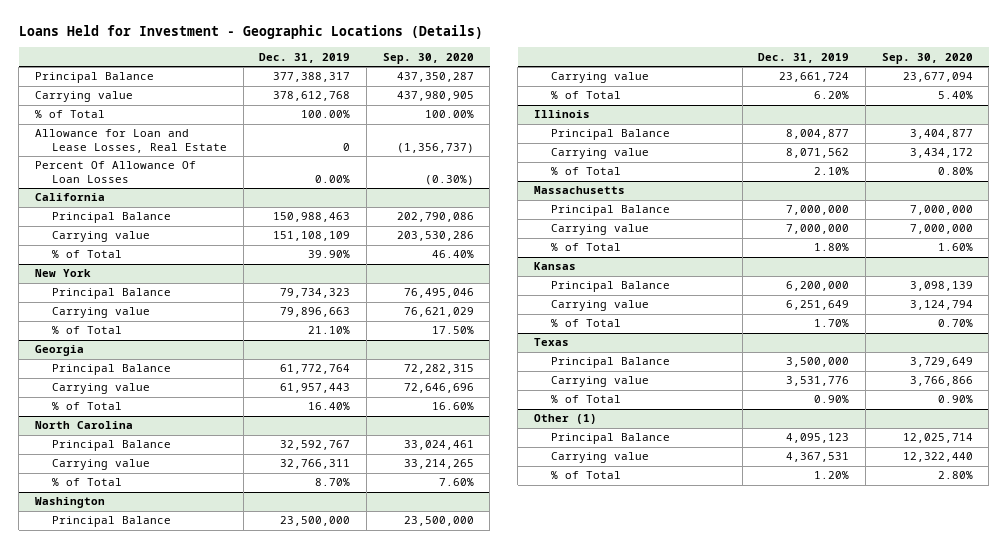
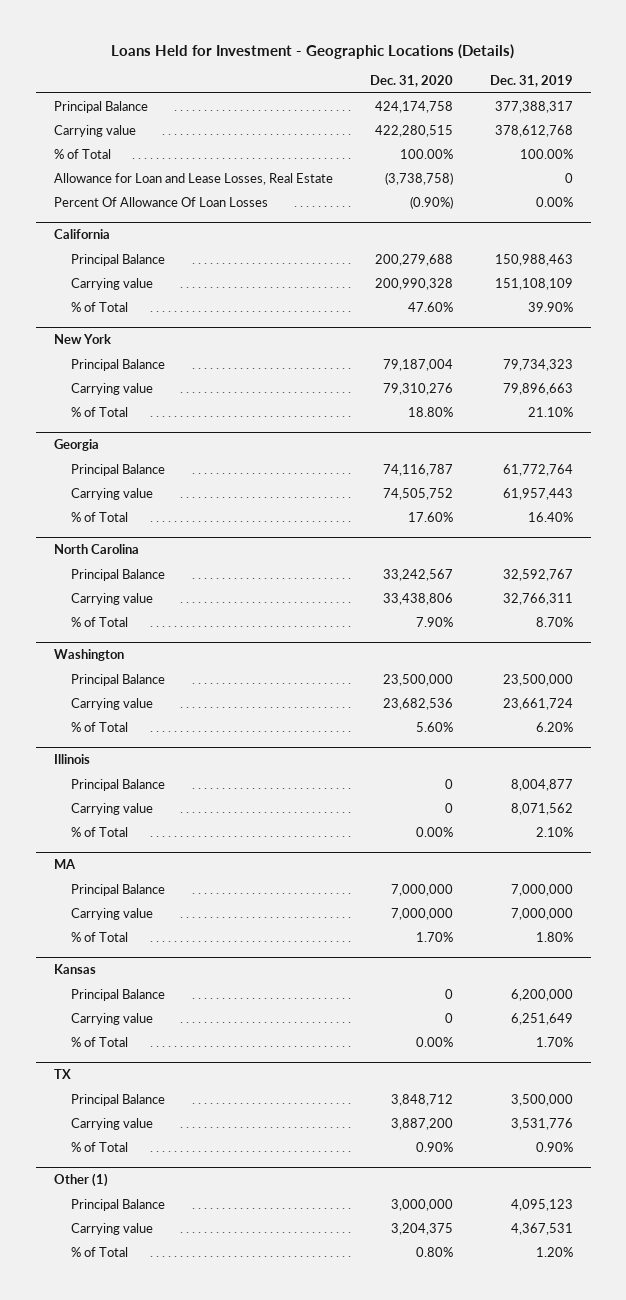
[382,52,474,64] Sep. 30, 2020 -> none
none -> [369,75,453,88] Dec. 31, 2020
[533,186,625,195] Massachusetts -> [53,859,76,870] MA
[533,338,569,347] Texas -> [53,1069,71,1080] TX

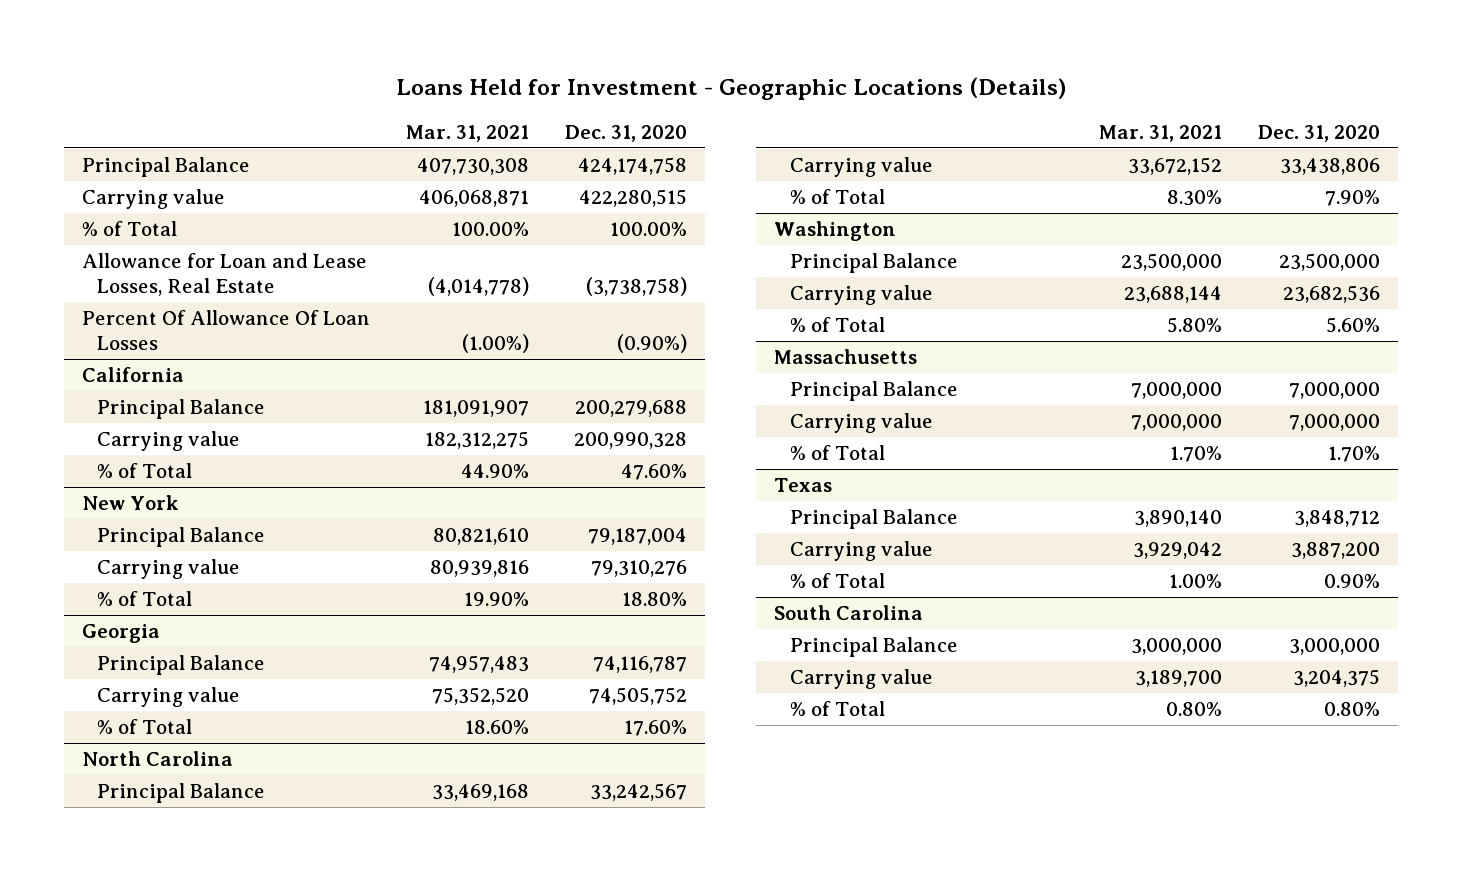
[489,75,573,88] Dec. 31, 2019 -> none
none -> [405,124,529,142] Mar. 31, 2021
[53,754,90,765] Illinois -> none
[71,778,166,791] Principal Balance -> none
[71,802,154,815] Carrying value -> none
[71,826,129,837] % of Total -> none
[53,859,76,870] MA -> [774,349,918,365] Massachusetts
[53,964,96,975] Kansas -> none
[71,988,166,1001] Principal Balance -> none
[71,1012,154,1025] Carrying value -> none
[71,1036,129,1047] % of Total -> none
[53,1069,71,1080] TX -> [774,478,833,493] Texas
[53,1173,108,1188] Other (1) -> none
none -> [774,605,924,621] South Carolina

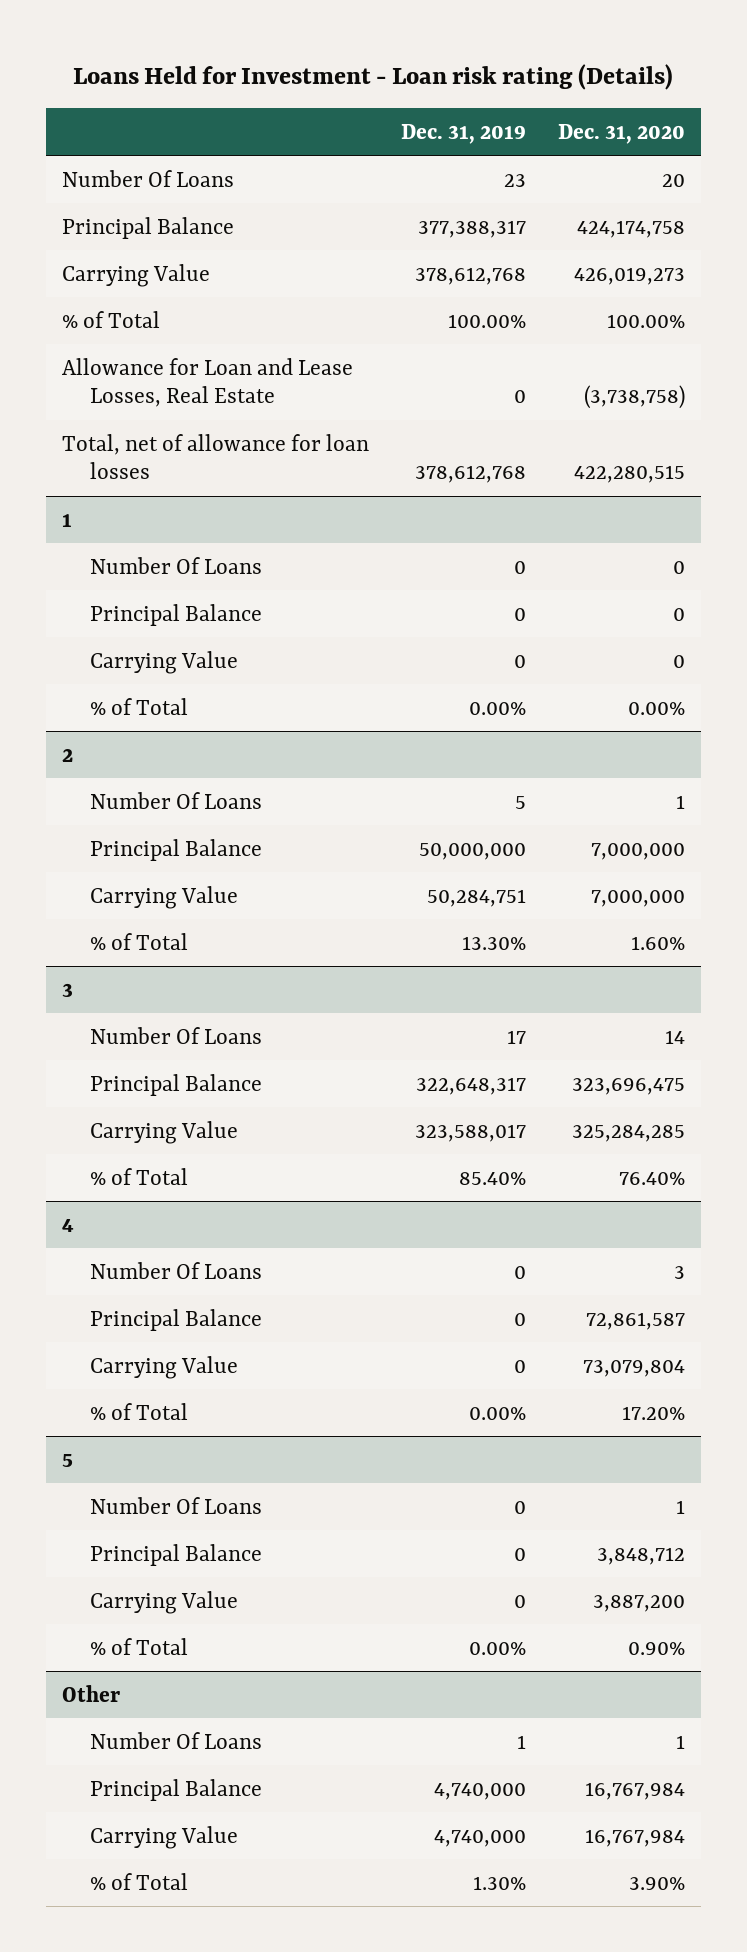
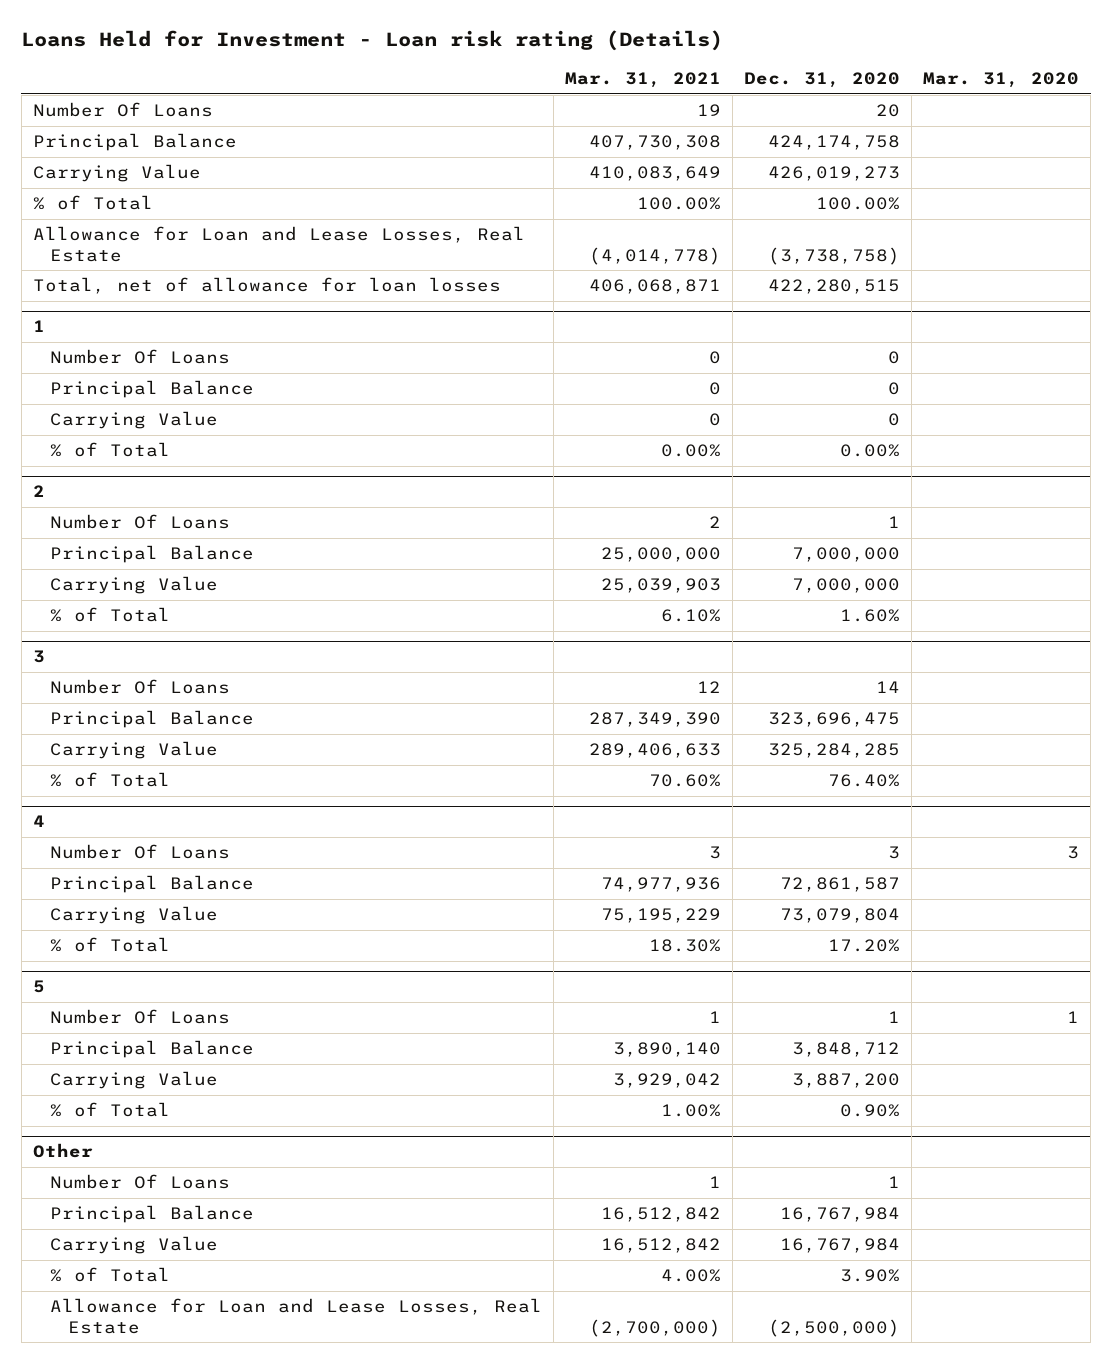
[400,123,526,144] Dec. 31, 2019 -> none
none -> [565,72,722,89] Mar. 31, 2021
none -> [923,72,1080,89] Mar. 31, 2020
none -> [50,1298,543,1334] Allowance for Loan and Lease Losses, Real Estate

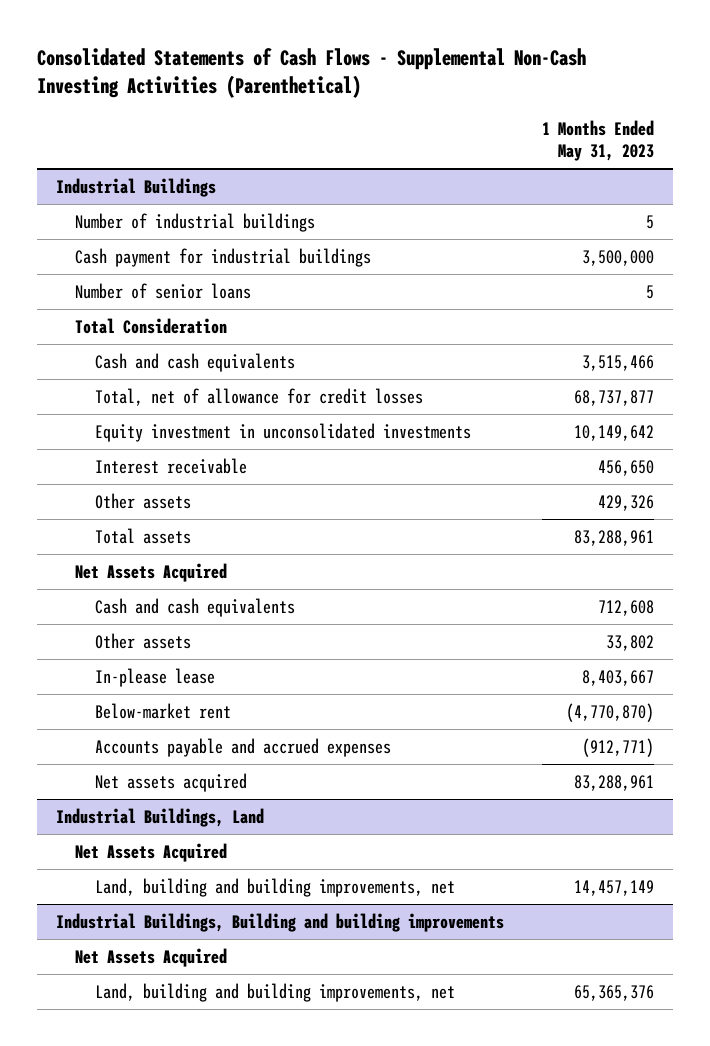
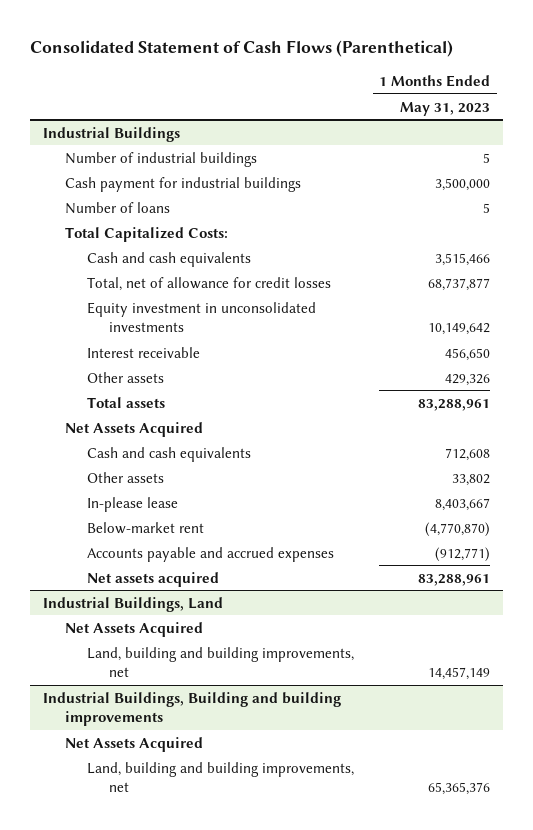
[37,48,587,99] Consolidated Statements of Cash Flows - Supplemental Non-Cash Investing Activities (Parenthetical) -> [29,40,453,58] Consolidated Statement of Cash Flows (Parenthetical)
[75,282,252,299] Number of senior loans -> [64,201,170,214] Number of loans
[75,317,228,334] Total Consideration -> [64,226,228,242] Total Capitalized Costs:

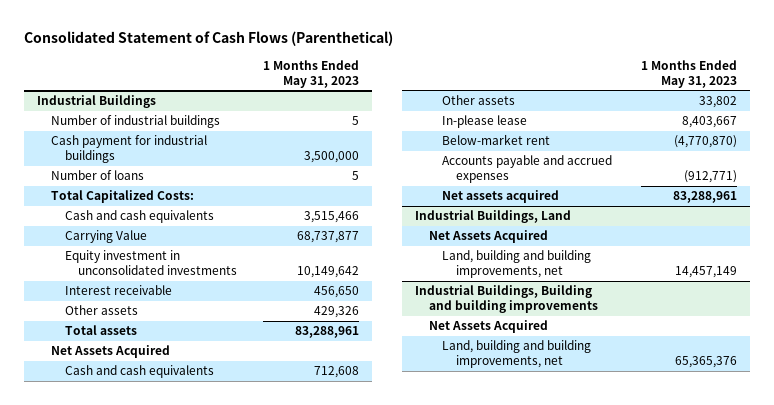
[86,276,331,291] Total, net of allowance for credit losses -> [64,230,147,244] Carrying Value

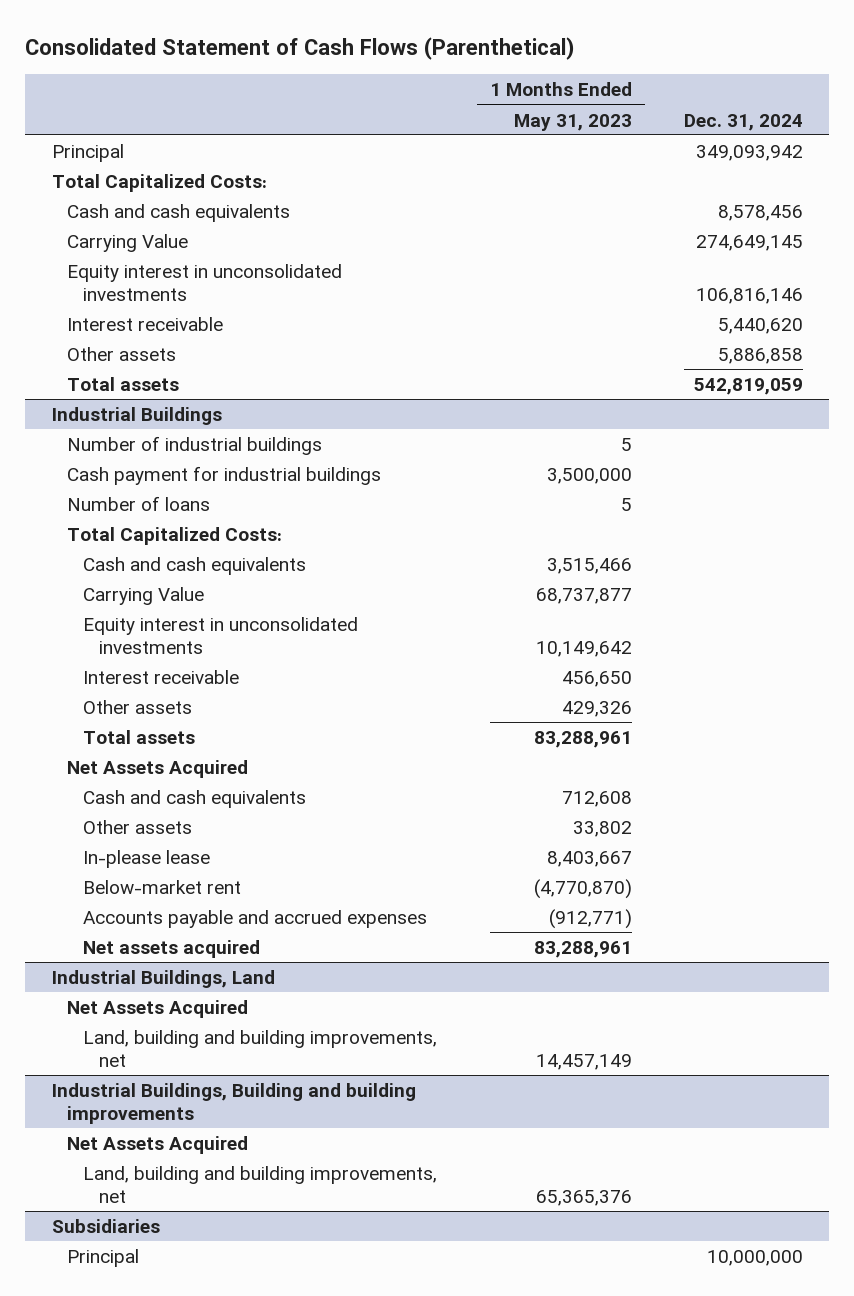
none -> [683,113,803,131] Dec. 31, 2024
none -> [51,143,124,162] Principal
none -> [51,173,267,192] Total Capitalized Costs:
none -> [67,203,291,222] Cash and cash equivalents
none -> [67,233,189,252] Carrying Value
none -> [67,263,343,301] Equity interest in unconsolidated investments
none -> [67,316,224,331] Interest receivable
none -> [67,346,177,361] Other assets
none -> [67,376,180,391] Total assets
[64,250,238,276] Equity investment in unconsolidated investments -> [83,616,359,654] Equity interest in unconsolidated investments
none -> [51,1218,160,1233] Subsidiaries
none -> [67,1248,140,1267] Principal

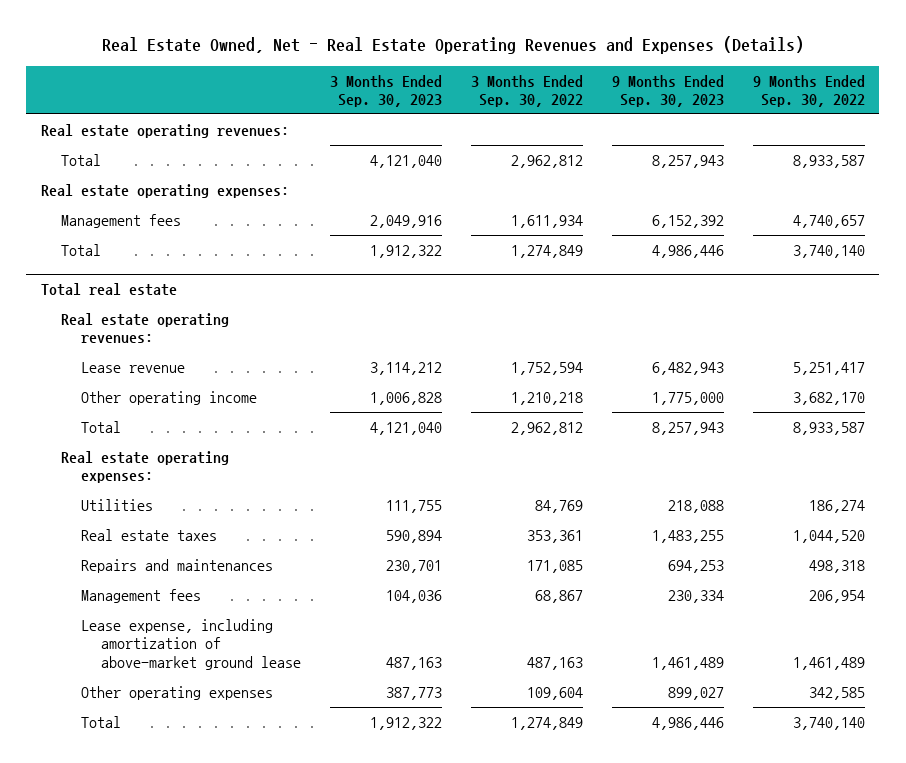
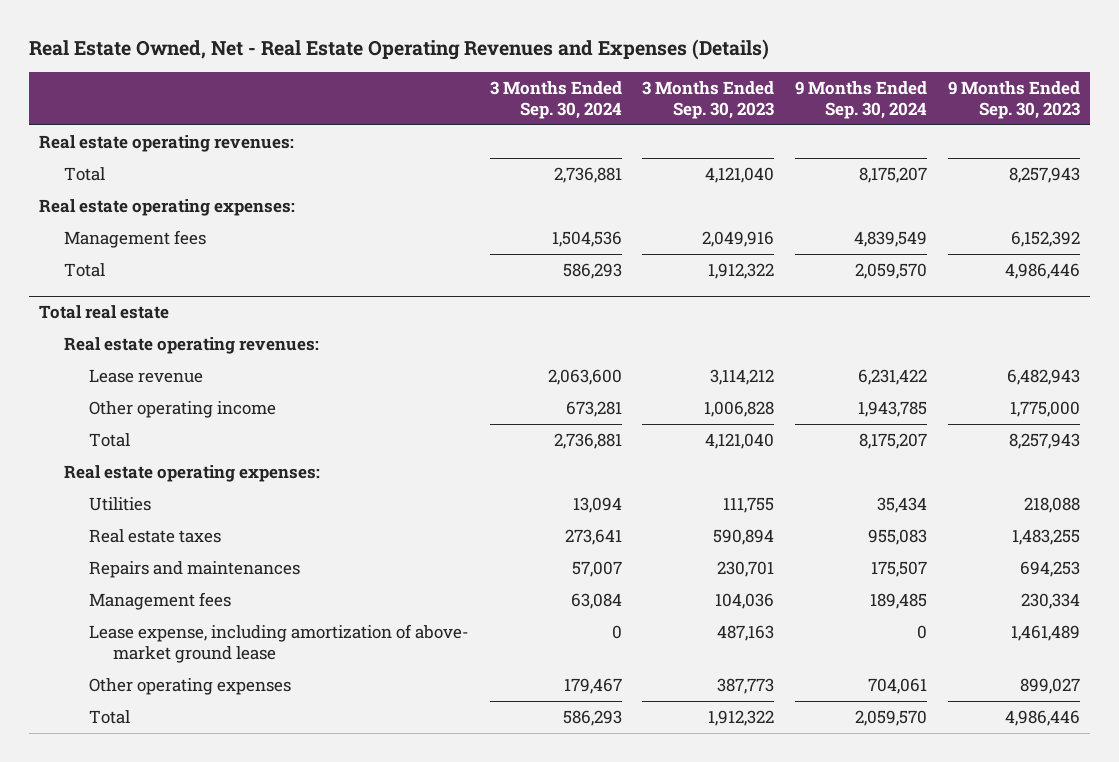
[471,74,584,107] 3 Months Ended Sep. 30, 2022 -> none
[752,74,865,107] 9 Months Ended Sep. 30, 2022 -> none
none -> [489,81,622,119] 3 Months Ended Sep. 30, 2024
none -> [795,81,928,119] 9 Months Ended Sep. 30, 2024
[80,618,302,670] Lease expense, including amortization of above-market ground lease -> [88,624,469,663] Lease expense, including amortization of above- market ground lease

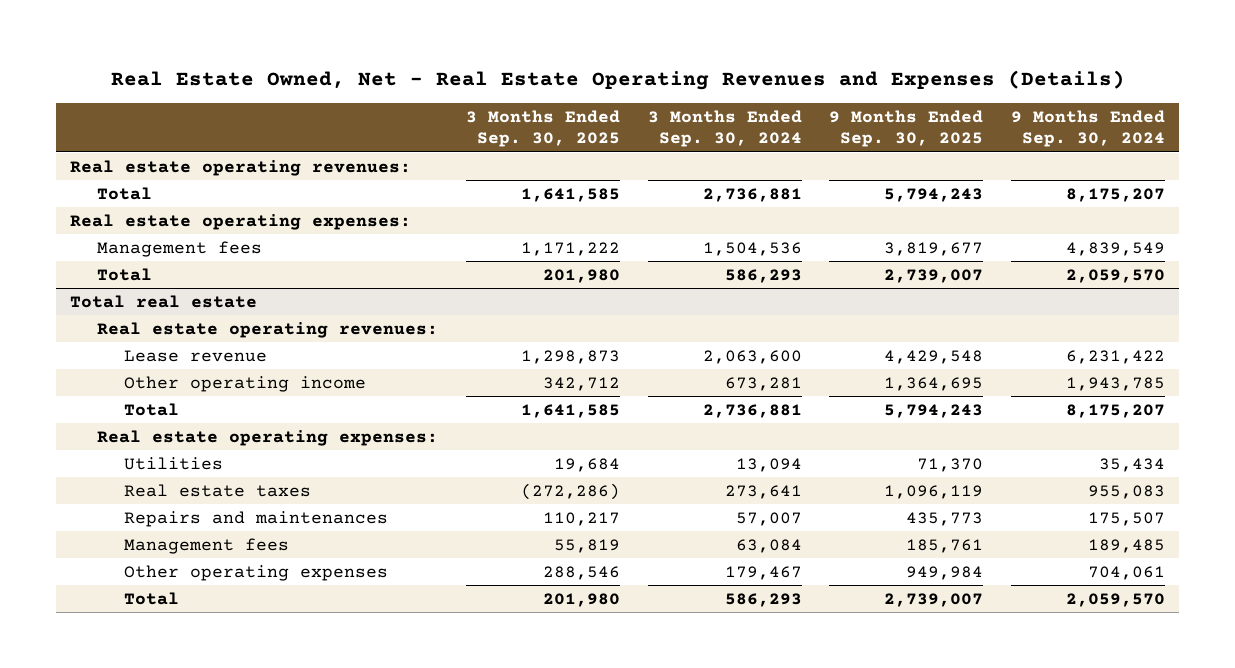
[642,81,775,119] 3 Months Ended Sep. 30, 2023 -> none
[948,81,1081,119] 9 Months Ended Sep. 30, 2023 -> none
none -> [466,109,621,148] 3 Months Ended Sep. 30, 2025
none -> [829,109,984,148] 9 Months Ended Sep. 30, 2025
[88,624,469,663] Lease expense, including amortization of above- market ground lease -> none

